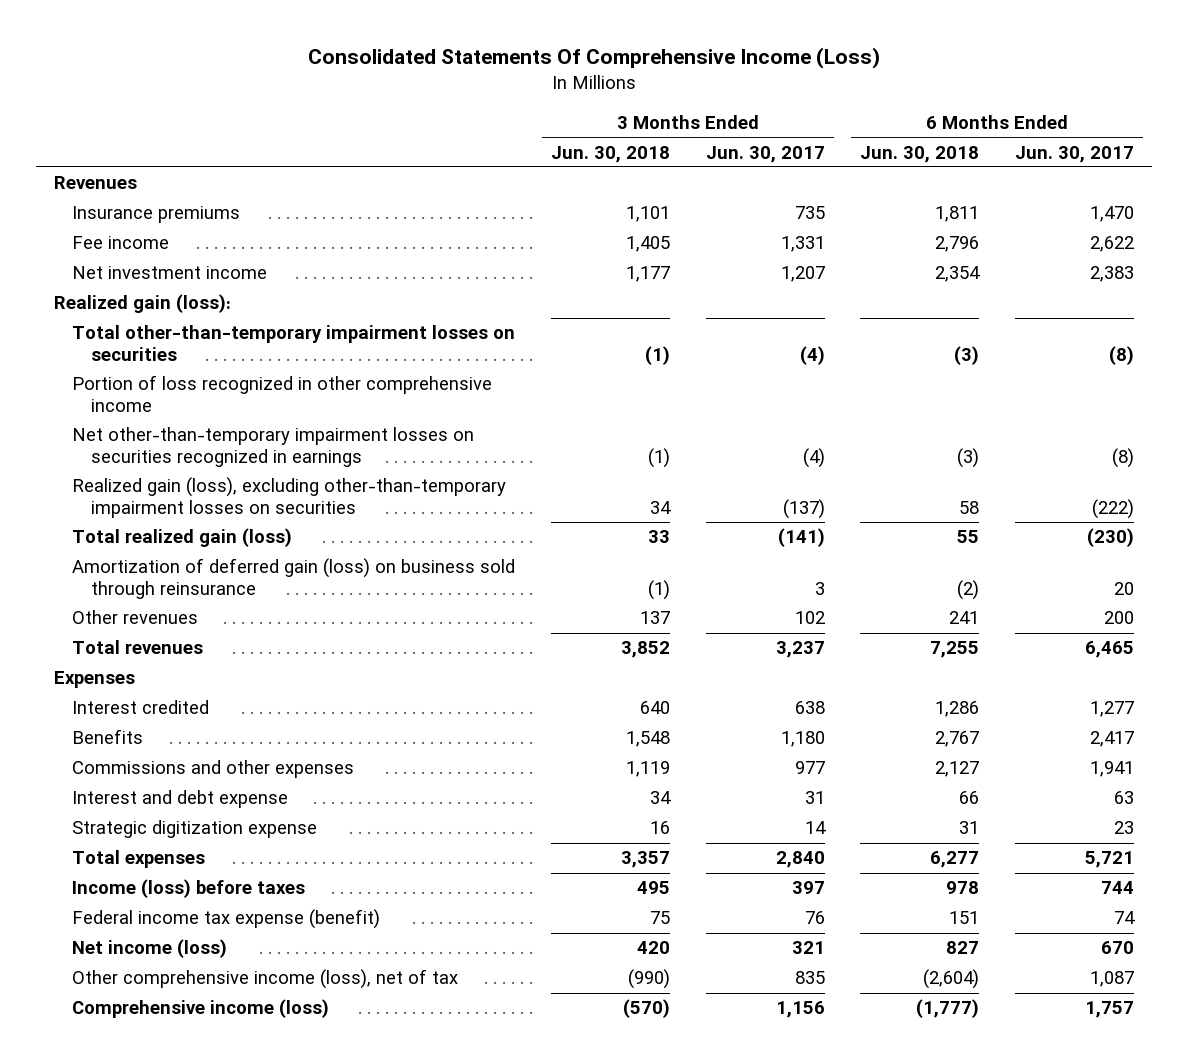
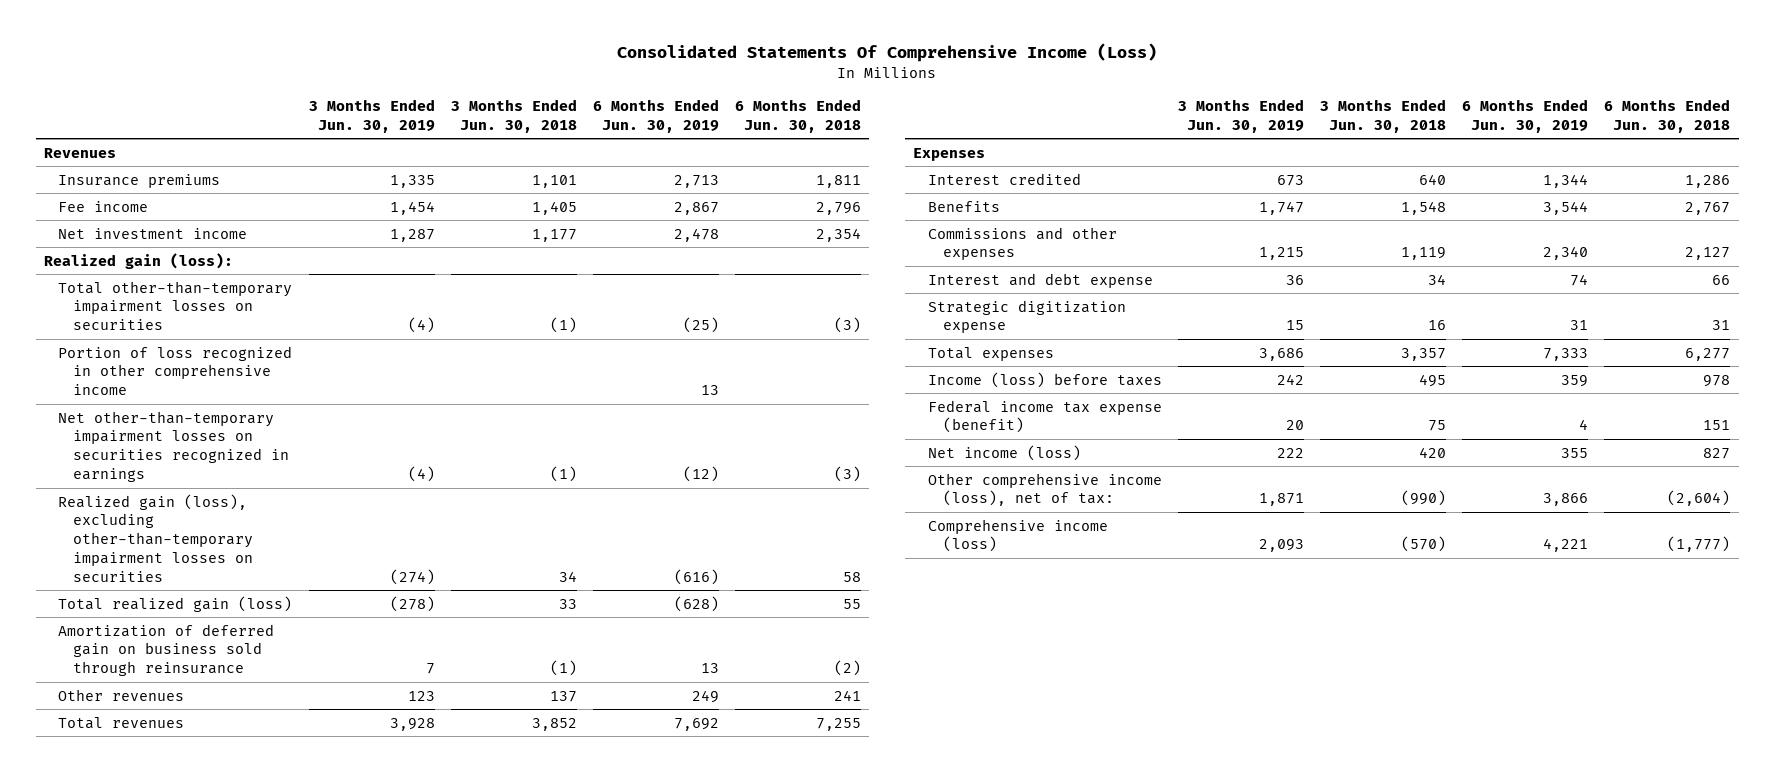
[705,145,825,163] Jun. 30, 2017 -> none
[1015,145,1135,163] Jun. 30, 2017 -> none
none -> [308,98,435,133] 3 Months Ended Jun. 30, 2019
none -> [592,98,719,133] 6 Months Ended Jun. 30, 2019
[72,558,516,600] Amortization of deferred gain (loss) on business sold through reinsurance -> [58,623,275,677] Amortization of deferred gain on business sold through reinsurance
[72,969,459,990] Other comprehensive income (loss), net of tax -> [927,472,1162,507] Other comprehensive income (loss), net of tax:

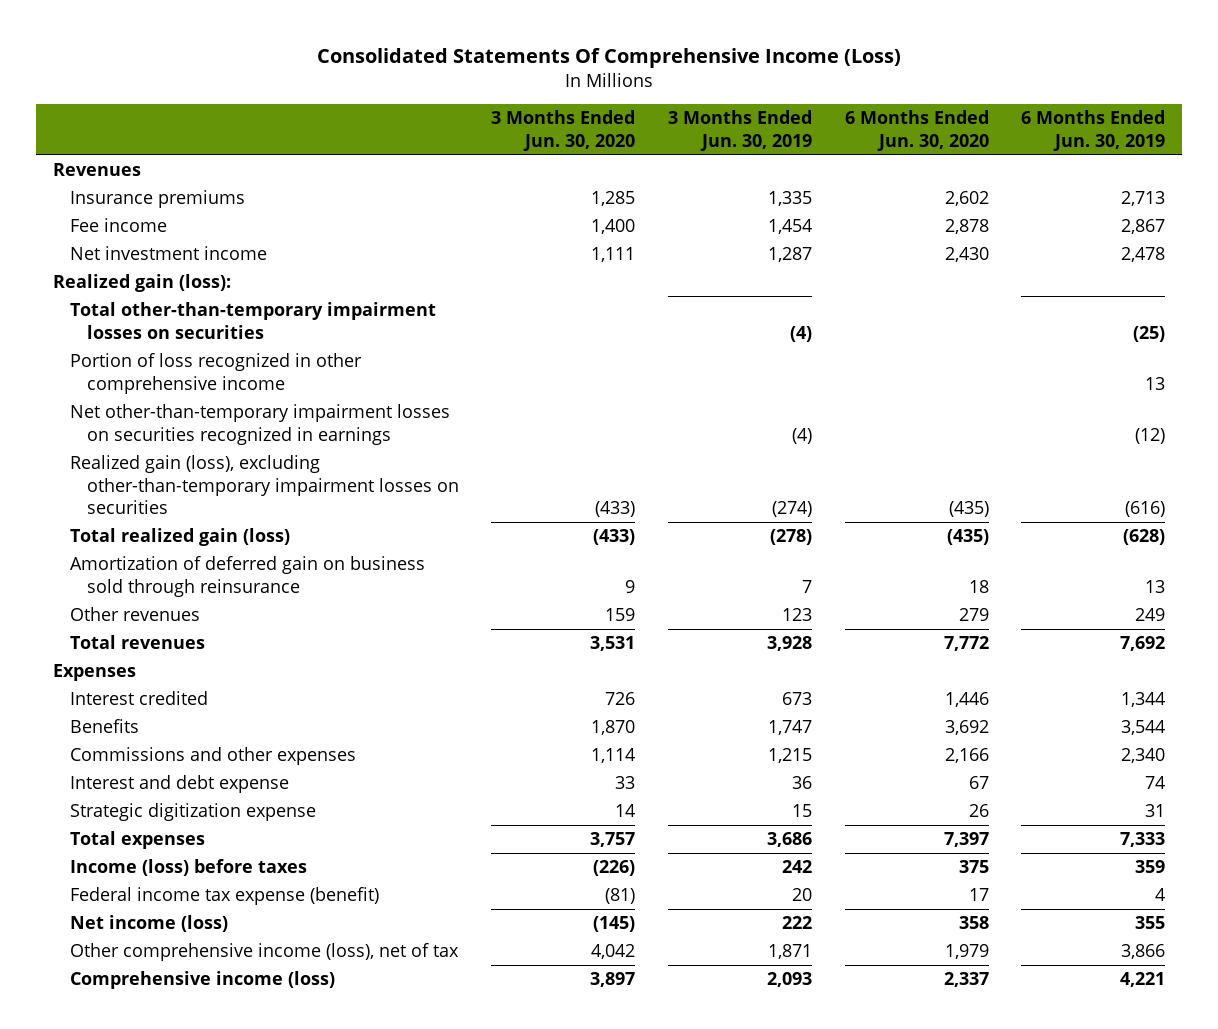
[450,98,577,133] 3 Months Ended Jun. 30, 2018 -> none
[735,98,862,133] 6 Months Ended Jun. 30, 2018 -> none
none -> [491,110,636,151] 3 Months Ended Jun. 30, 2020
none -> [844,110,989,151] 6 Months Ended Jun. 30, 2020
[927,472,1162,507] Other comprehensive income (loss), net of tax: -> [69,943,459,962] Other comprehensive income (loss), net of tax

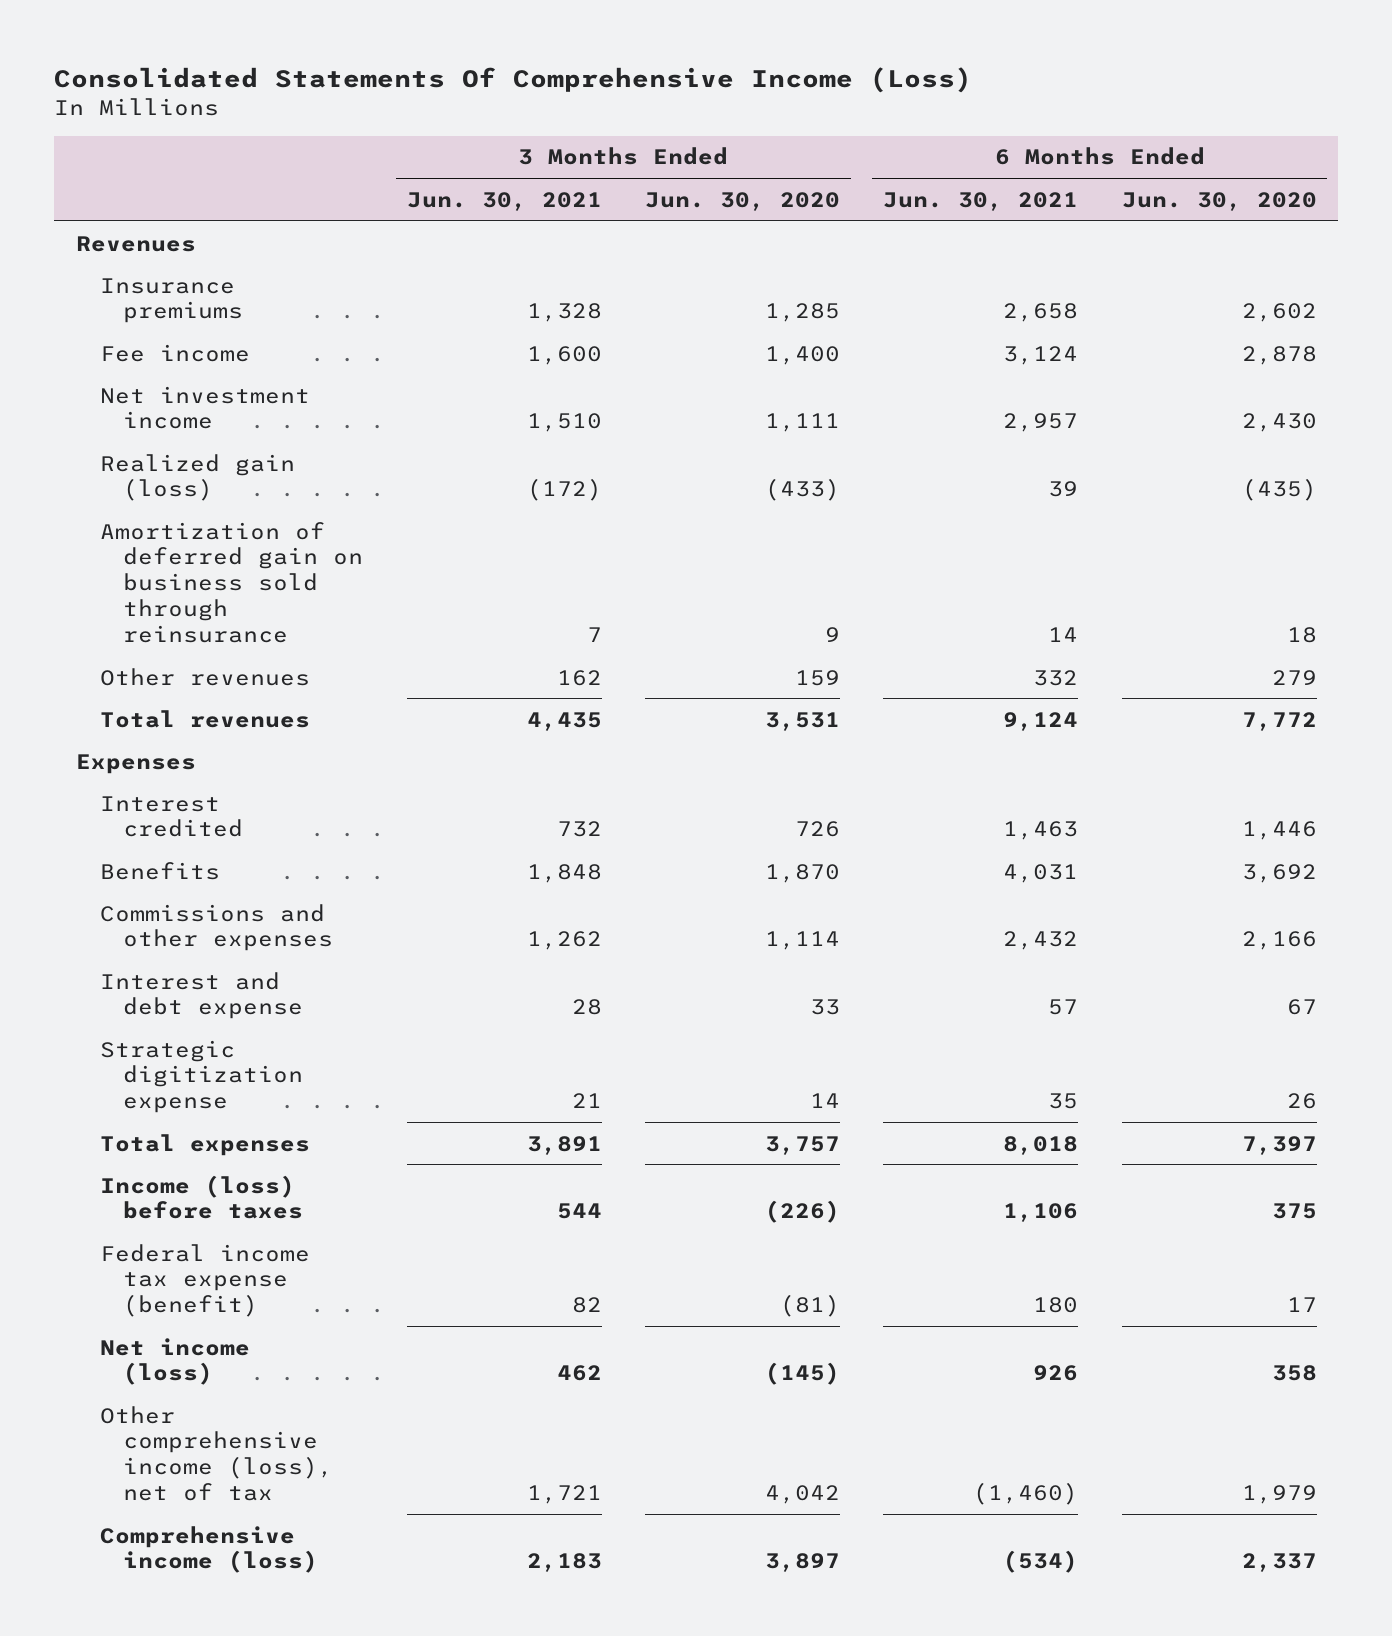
[668,110,813,151] 3 Months Ended Jun. 30, 2019 -> none
[1021,110,1166,151] 6 Months Ended Jun. 30, 2019 -> none
none -> [406,191,602,211] Jun. 30, 2021
none -> [883,191,1079,211] Jun. 30, 2021
[52,274,231,293] Realized gain (loss): -> none
[69,302,436,339] Total other-than-temporary impairment losses on securities -> none
[69,353,362,394] Portion of loss recognized in other comprehensive income -> none
[69,404,450,445] Net other-than-temporary impairment losses on securities recognized in earnings -> none
[69,455,459,515] Realized gain (loss), excluding other-than-temporary impairment losses on securities -> none
[69,528,290,547] Total realized gain (loss) -> [99,453,295,502] Realized gain (loss)

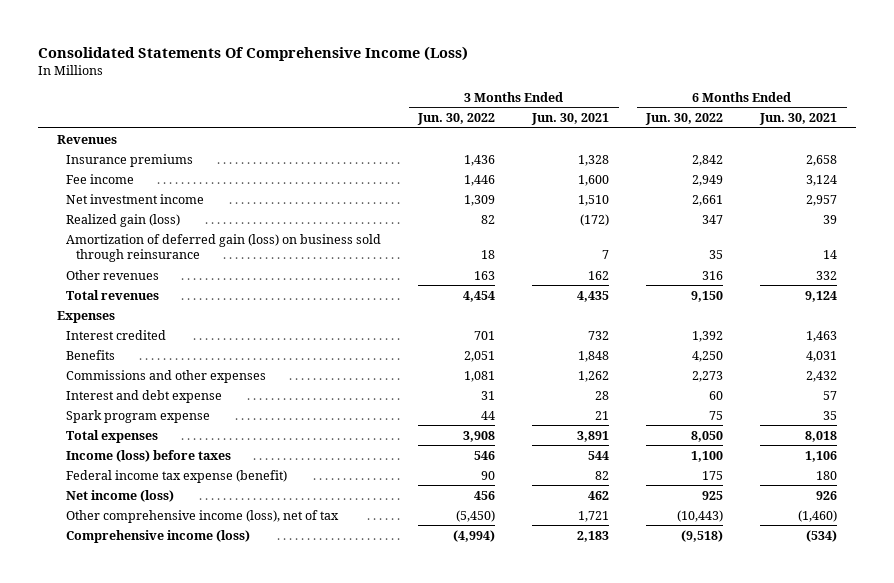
[644,191,840,211] Jun. 30, 2020 -> none
[1121,191,1317,211] Jun. 30, 2020 -> none
none -> [417,113,496,126] Jun. 30, 2022
none -> [645,113,724,126] Jun. 30, 2022
[99,521,364,643] Amortization of deferred gain on business sold through reinsurance -> [66,233,382,263] Amortization of deferred gain (loss) on business sold through reinsurance
[99,1039,304,1114] Strategic digitization expense -> [66,409,211,423] Spark program expense

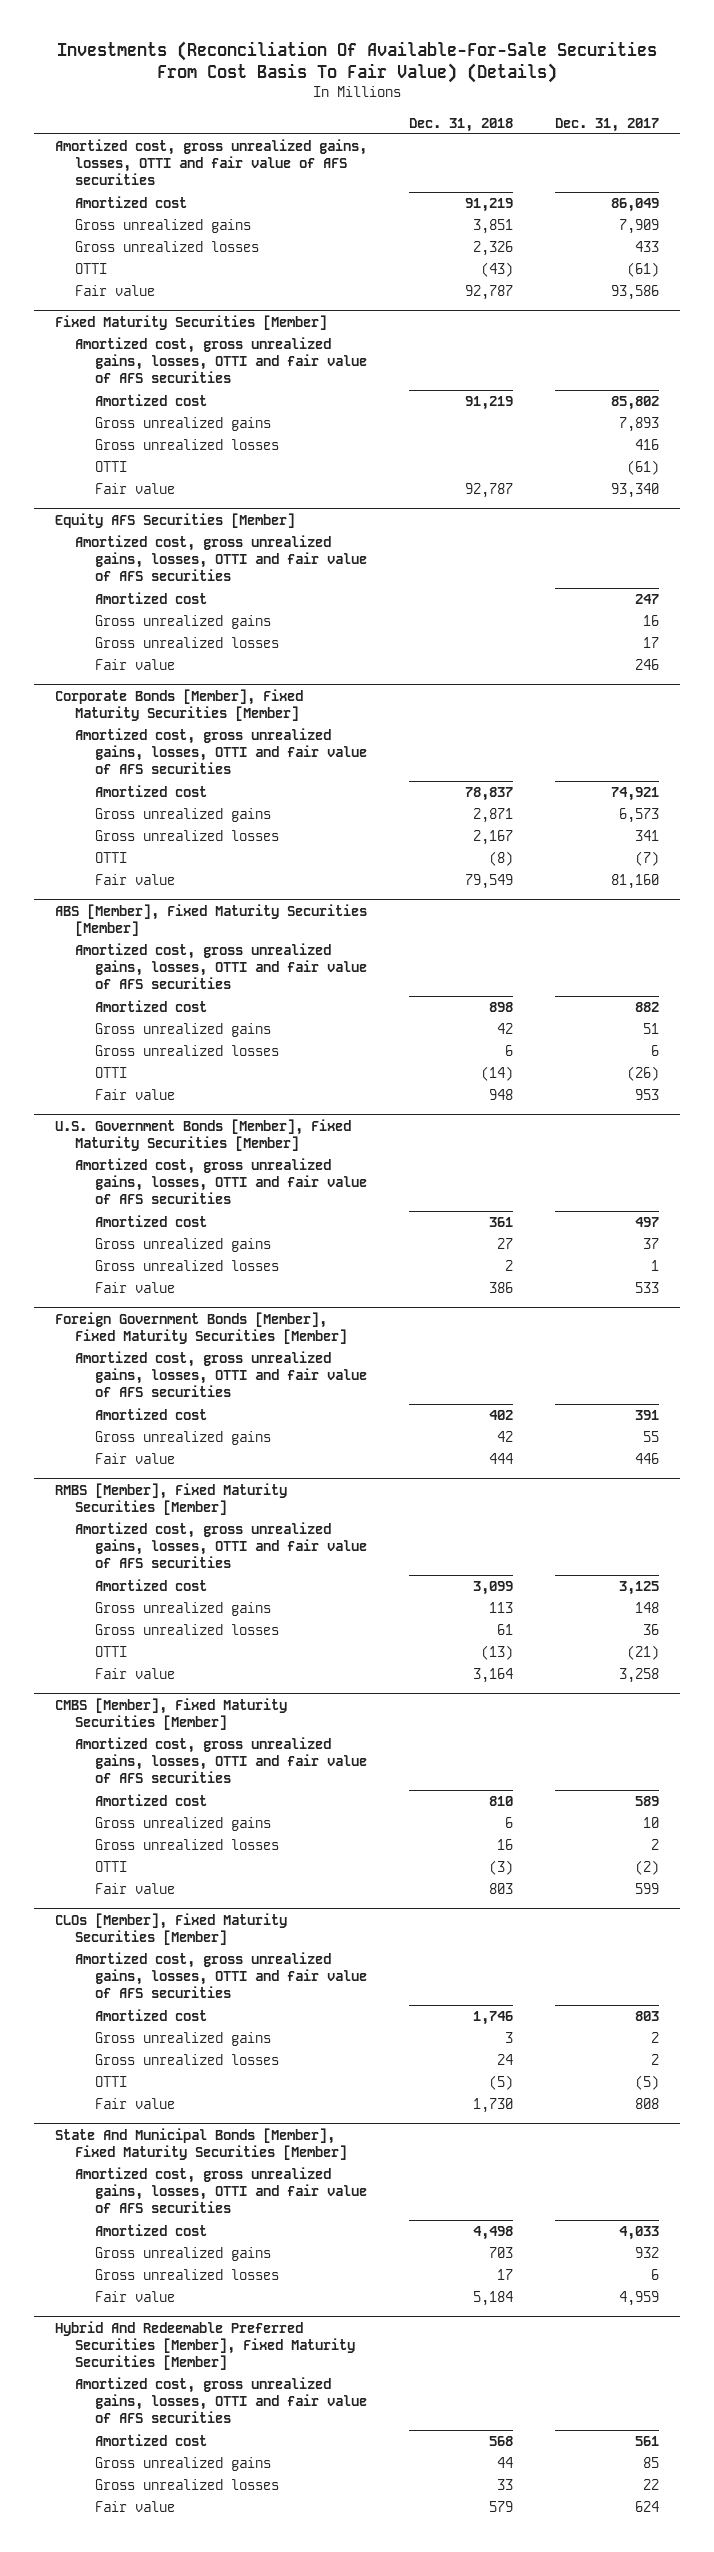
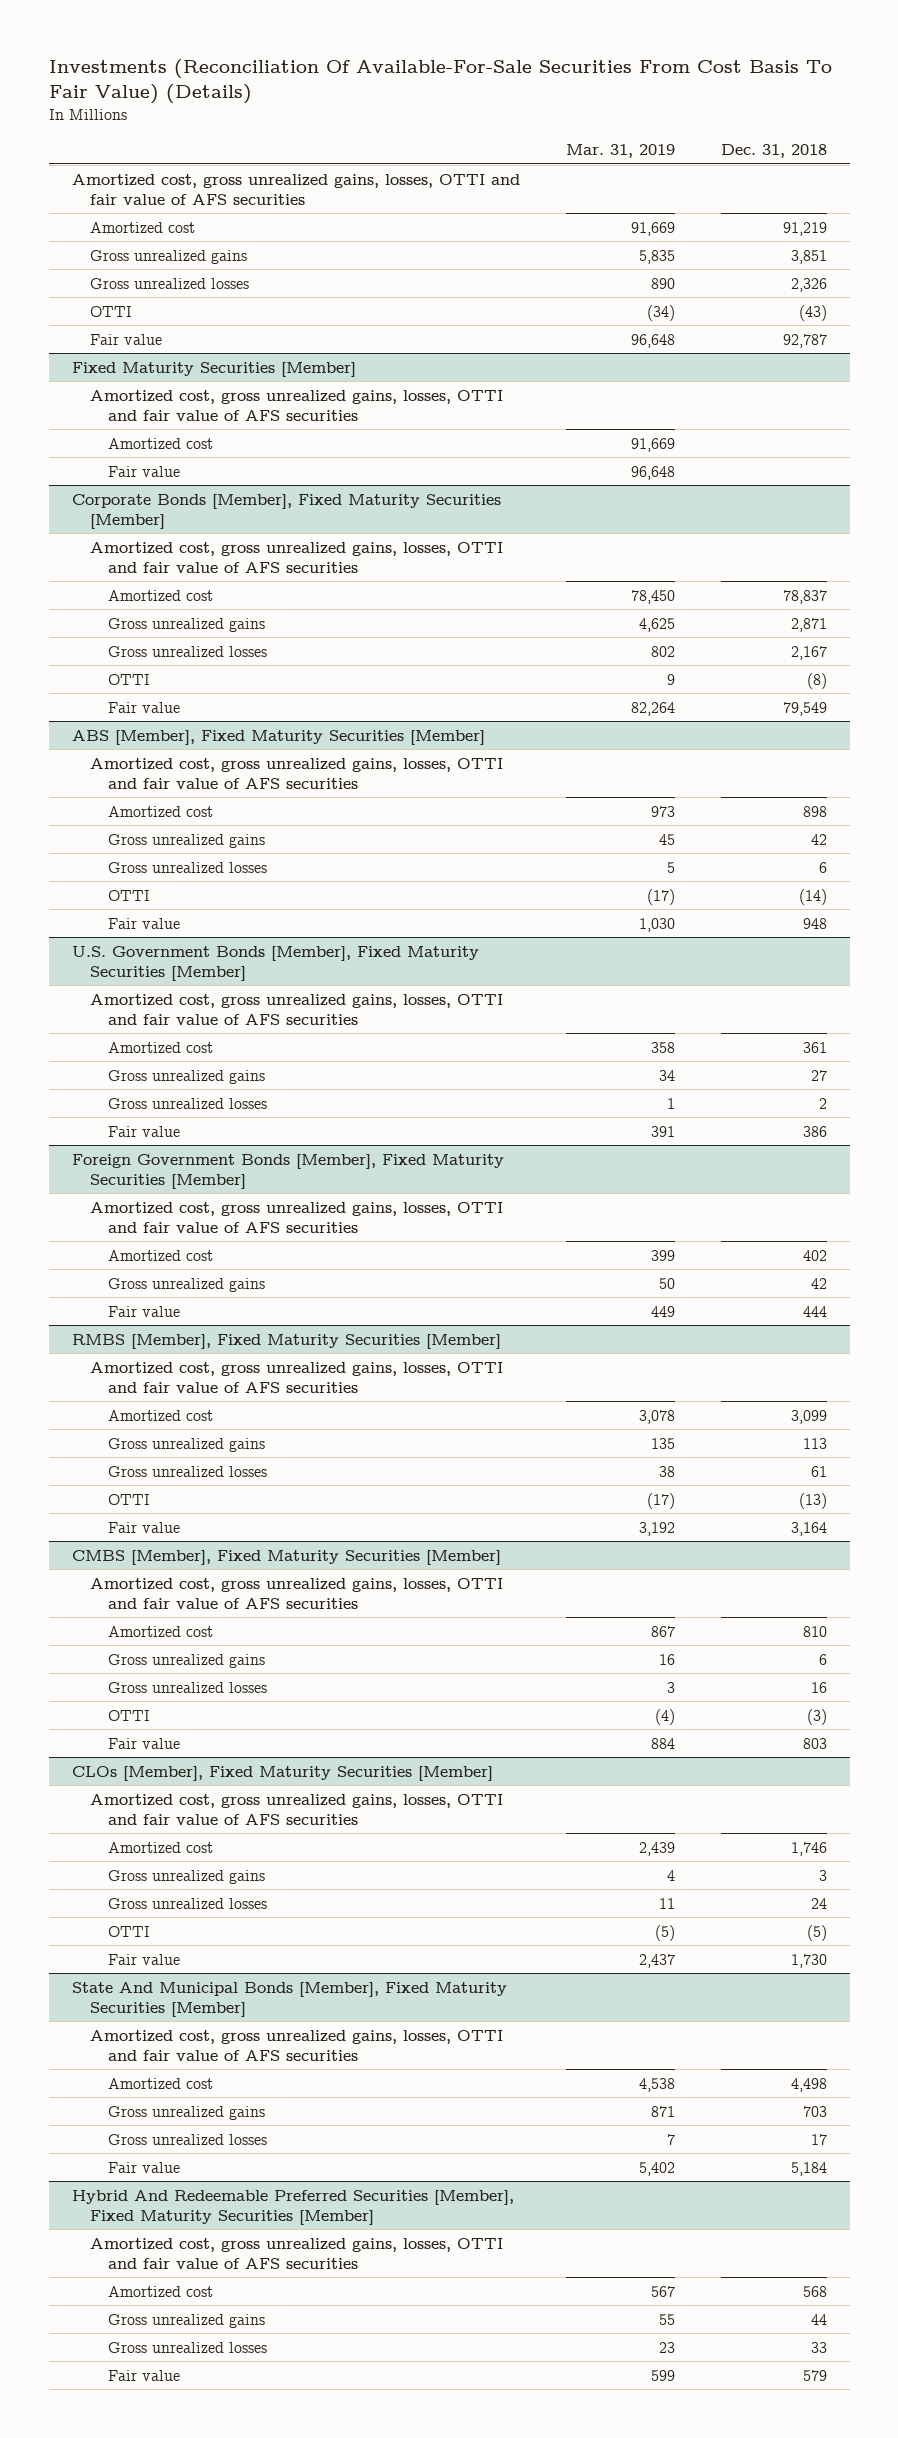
[554,117,659,132] Dec. 31, 2017 -> none
none -> [565,144,675,159] Mar. 31, 2019
[94,394,207,407] Amortized cost -> none
[94,417,271,432] Gross unrealized gains -> none
[94,439,279,451] Gross unrealized losses -> none
[94,461,127,473] OTTI -> none
[94,483,175,495] Fair value -> none
[54,512,295,528] Equity AFS Securities [Member] -> none
[74,535,367,582] Amortized cost, gross unrealized gains, losses, OTTI and fair value of AFS securities -> none
[94,615,271,630] Gross unrealized gains -> none
[94,637,279,649] Gross unrealized losses -> none

